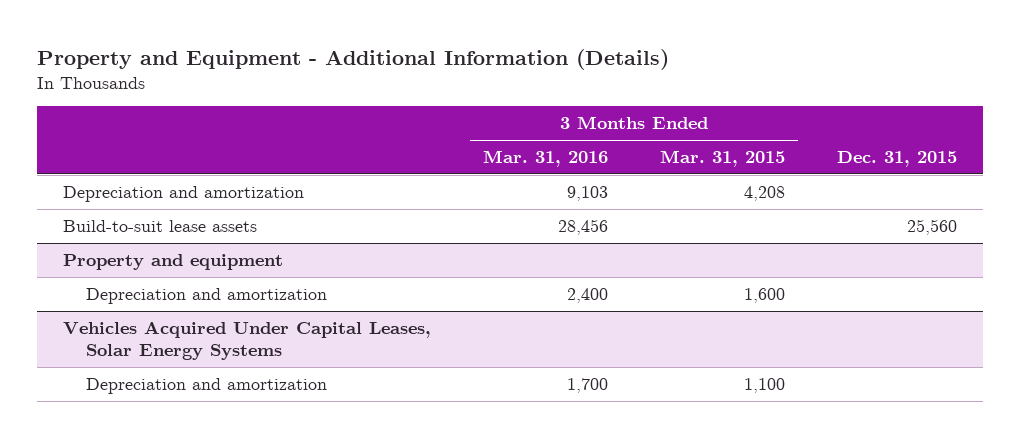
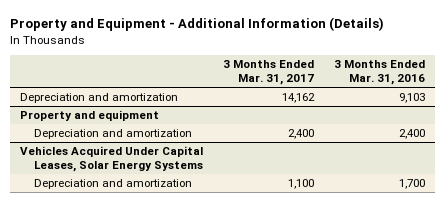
[659,150,785,168] Mar. 31, 2015 -> none
[836,151,957,168] Dec. 31, 2015 -> none
none -> [223,60,315,86] 3 Months Ended Mar. 31, 2017
[63,220,258,233] Build-to-suit lease assets -> none

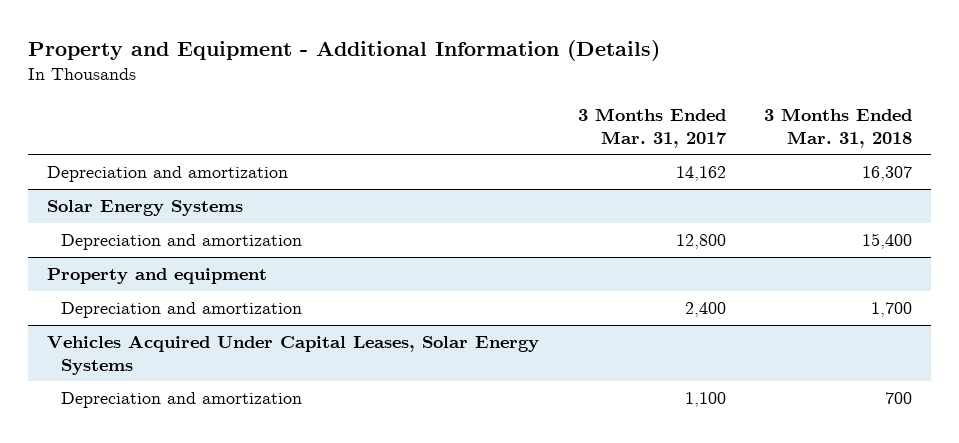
[334,60,426,86] 3 Months Ended Mar. 31, 2016 -> none
none -> [763,108,912,148] 3 Months Ended Mar. 31, 2018
none -> [47,200,244,217] Solar Energy Systems
none -> [61,234,303,251] Depreciation and amortization

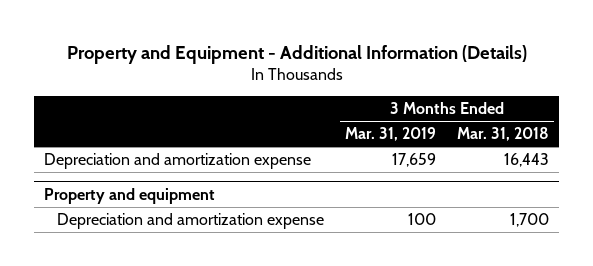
[577,108,727,148] 3 Months Ended Mar. 31, 2017 -> none
none -> [345,127,437,142] Mar. 31, 2019
[47,200,244,217] Solar Energy Systems -> none
[61,234,303,251] Depreciation and amortization -> none
[47,166,289,183] Depreciation and amortization -> [44,153,312,170] Depreciation and amortization expense
[861,166,912,182] 16,307 -> [503,153,549,168] 16,443
[47,335,540,375] Vehicles Acquired Under Capital Leases, Solar Energy Systems -> none
[61,392,303,409] Depreciation and amortization -> none
[61,302,303,319] Depreciation and amortization -> [57,213,325,230] Depreciation and amortization expense

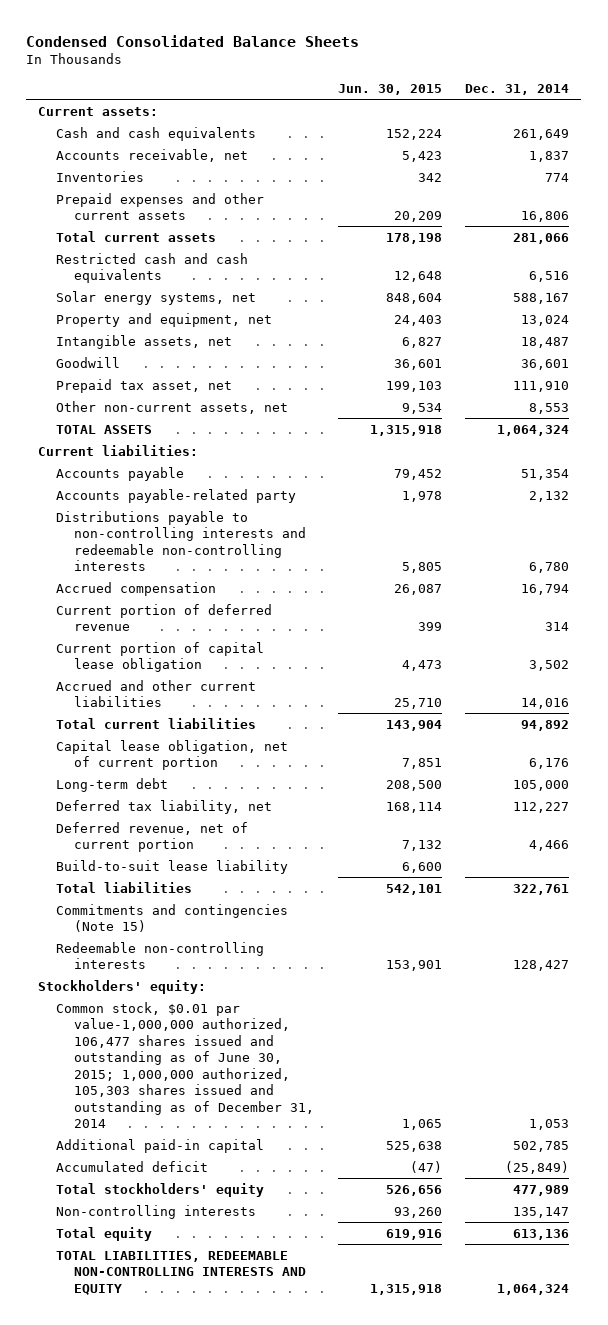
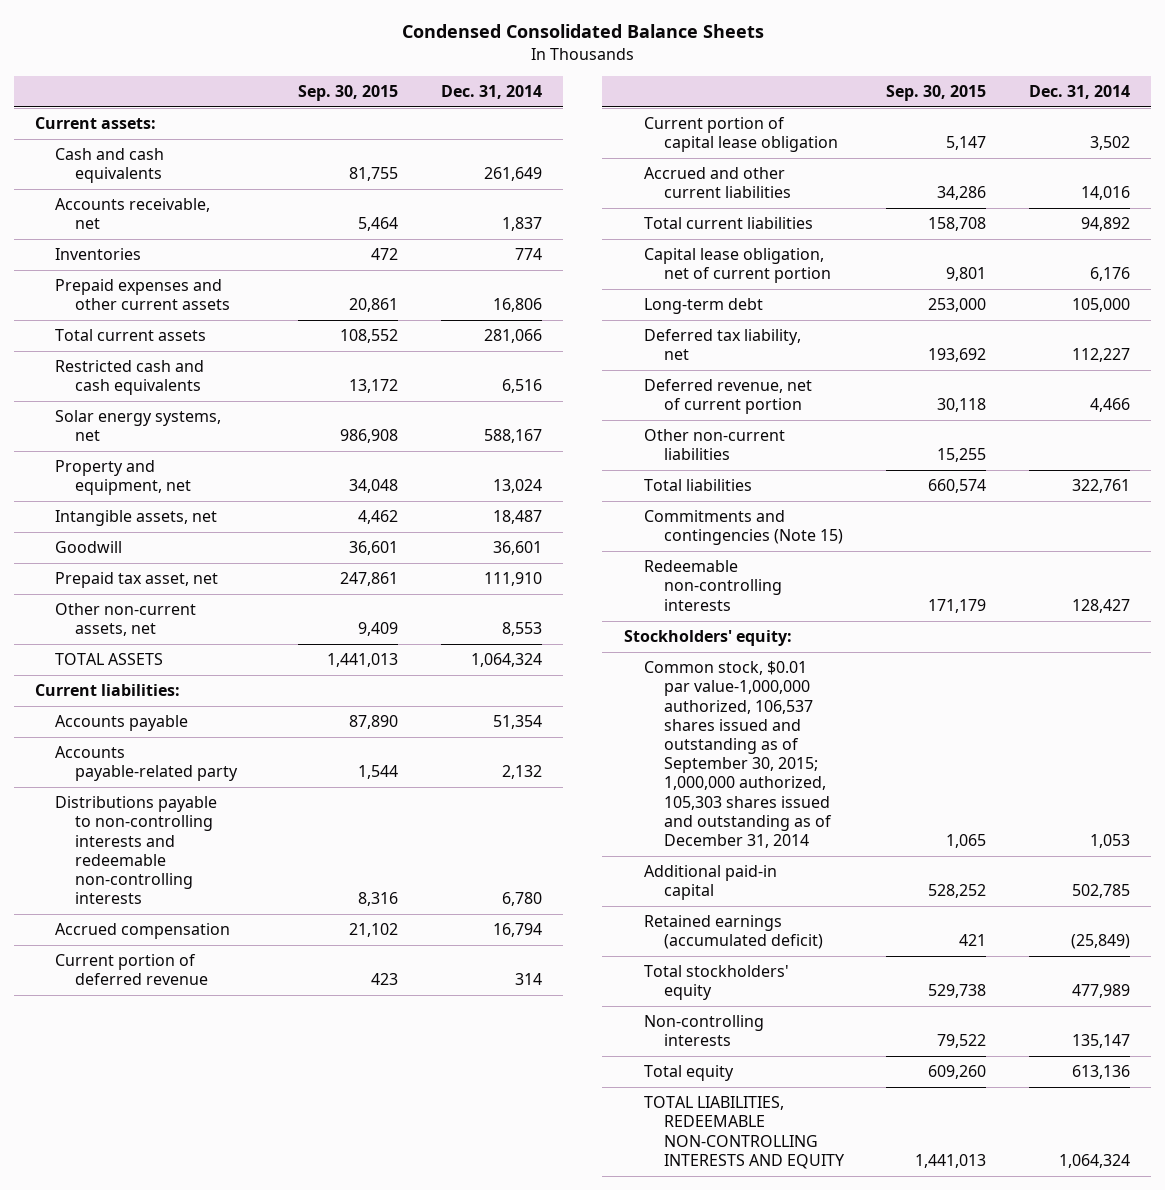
[337,84,442,96] Jun. 30, 2015 -> none
none -> [297,84,398,101] Sep. 30, 2015
[56,859,289,874] Build-to-suit lease liability -> none
none -> [643,429,785,461] Other non-current liabilities
[56,1001,315,1129] Common stock, $0.01 par value-1,000,000 authorized, 106,477 shares issued and outstanding as of June 30, 2015; 1,000,000 authorized, 105,303 shares issued and outstanding as of December 31, 2014 -> [643,661,832,848] Common stock, $0.01 par value-1,000,000 authorized, 106,537 shares issued and outstanding as of September 30, 2015; 1,000,000 authorized, 105,303 shares issued and outstanding as of December 31, 2014
[56,1160,209,1172] Accumulated deficit -> [643,915,823,950] Retained earnings (accumulated deficit)

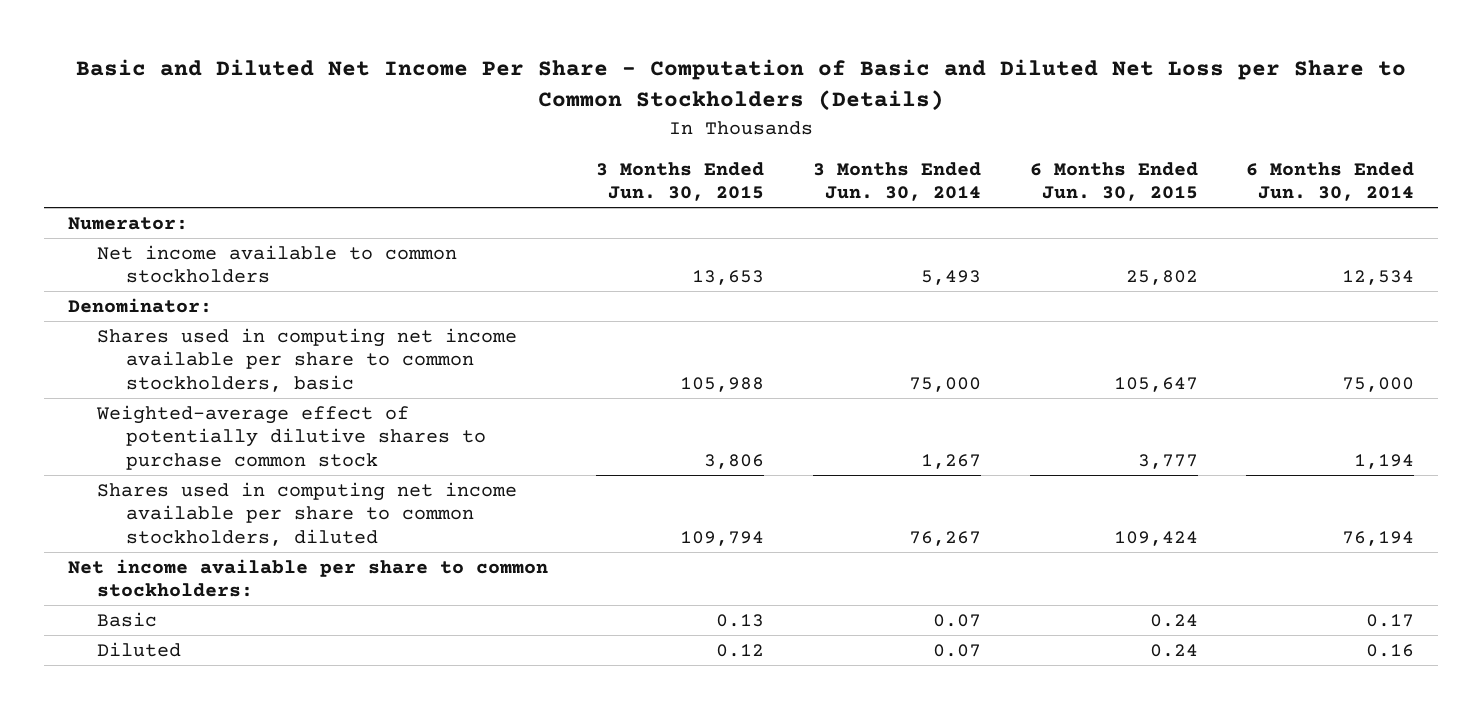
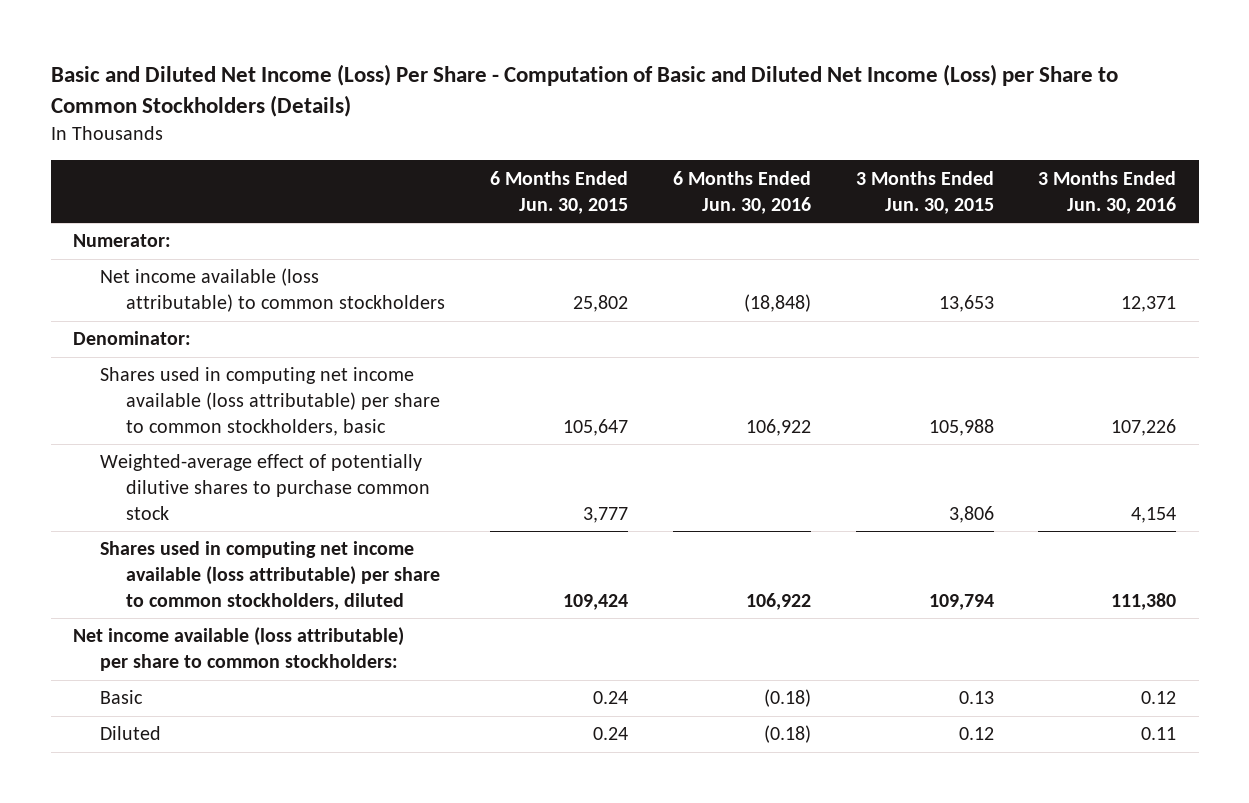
[75,58,1406,112] Basic and Diluted Net Income Per Share - Computation of Basic and Diluted Net Loss per Share to Common Stockholders (Details) -> [50,63,1118,118] Basic and Diluted Net Income (Loss) Per Share - Computation of Basic and Diluted Net Income (Loss) per Share to Common Stockholders (Details)
[812,161,981,202] 3 Months Ended Jun. 30, 2014 -> none
[1246,161,1415,202] 6 Months Ended Jun. 30, 2014 -> none
none -> [672,170,811,214] 6 Months Ended Jun. 30, 2016
none -> [1038,170,1177,214] 3 Months Ended Jun. 30, 2016
[97,244,458,284] Net income available to common stockholders -> [99,268,446,313] Net income available (loss attributable) to common stockholders
[97,327,518,393] Shares used in computing net income available per share to common stockholders, basic -> [99,367,441,437] Shares used in computing net income available (loss attributable) per share to common stockholders, basic
[97,481,518,547] Shares used in computing net income available per share to common stockholders, diluted -> [99,541,441,611] Shares used in computing net income available (loss attributable) per share to common stockholders, diluted
[67,558,548,598] Net income available per share to common stockholders: -> [73,627,405,672] Net income available (loss attributable) per share to common stockholders:

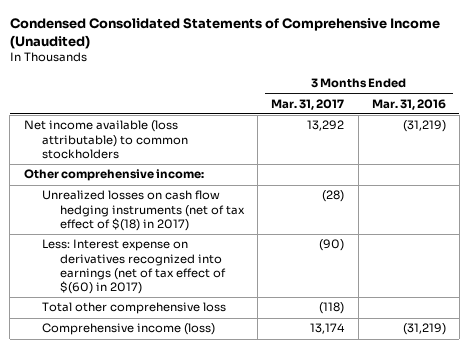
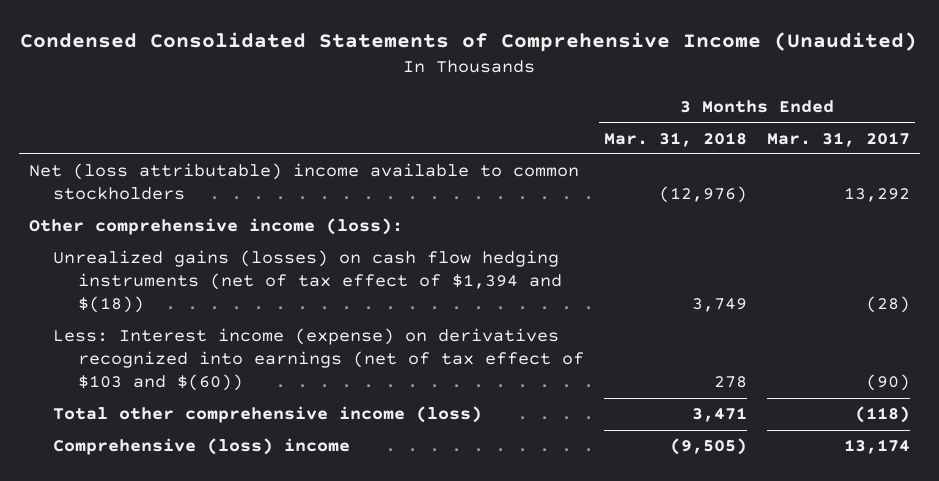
[371,98,446,110] Mar. 31, 2016 -> none
none -> [604,131,748,147] Mar. 31, 2018
[23,120,188,159] Net income available (loss attributable) to common stockholders -> [28,163,579,201] Net (loss attributable) income available to common stockholders
[23,169,204,182] Other comprehensive income: -> [28,218,403,236] Other comprehensive income (loss):
[41,190,246,231] Unrealized losses on cash flow hedging instruments (net of tax effect of $(18) in 2017) -> [53,250,563,314] Unrealized gains (losses) on cash flow hedging instruments (net of tax effect of $1,394 and $(18))
[41,239,227,294] Less: Interest expense on derivatives recognized into earnings (net of tax effect of $(60) in 2017) -> [53,328,585,392] Less: Interest income (expense) on derivatives recognized into earnings (net of tax effect of $103 and $(60))
[41,302,226,315] Total other comprehensive loss -> [53,406,483,424] Total other comprehensive income (loss)
[41,323,215,336] Comprehensive income (loss) -> [53,438,351,456] Comprehensive (loss) income

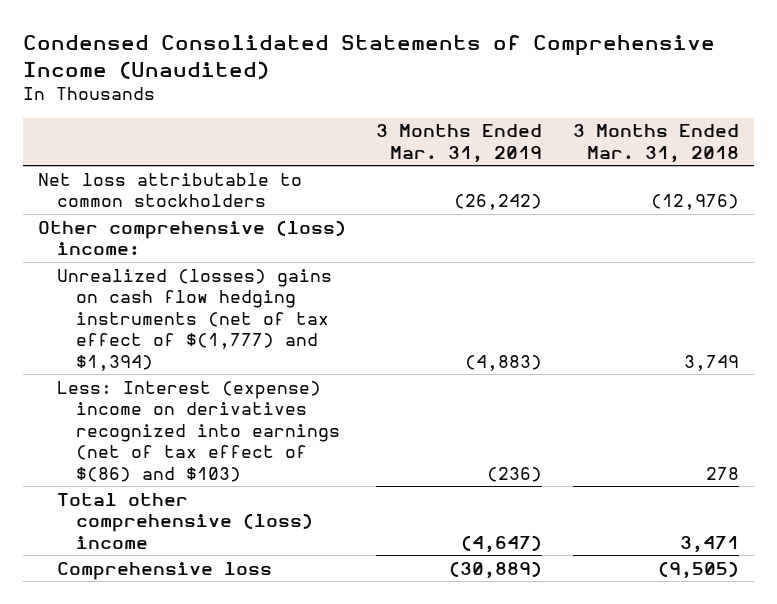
[767,131,911,147] Mar. 31, 2017 -> none
none -> [376,124,543,163] 3 Months Ended Mar. 31, 2019
[28,163,579,201] Net (loss attributable) income available to common stockholders -> [38,172,303,208] Net loss attributable to common stockholders
[28,218,403,236] Other comprehensive income (loss): -> [38,219,347,256] Other comprehensive (loss) income:
[53,250,563,314] Unrealized gains (losses) on cash flow hedging instruments (net of tax effect of $1,394 and $(18)) -> [57,268,333,371] Unrealized (losses) gains on cash flow hedging instruments (net of tax effect of $(1,777) and $1,394)
[53,328,585,392] Less: Interest income (expense) on derivatives recognized into earnings (net of tax effect of $103 and $(60)) -> [57,380,340,482] Less: Interest (expense) income on derivatives recognized into earnings (net of tax effect of $(86) and $103)
[53,406,483,424] Total other comprehensive income (loss) -> [57,492,313,549] Total other comprehensive (loss) income
[53,438,351,456] Comprehensive (loss) income -> [57,561,273,580] Comprehensive loss

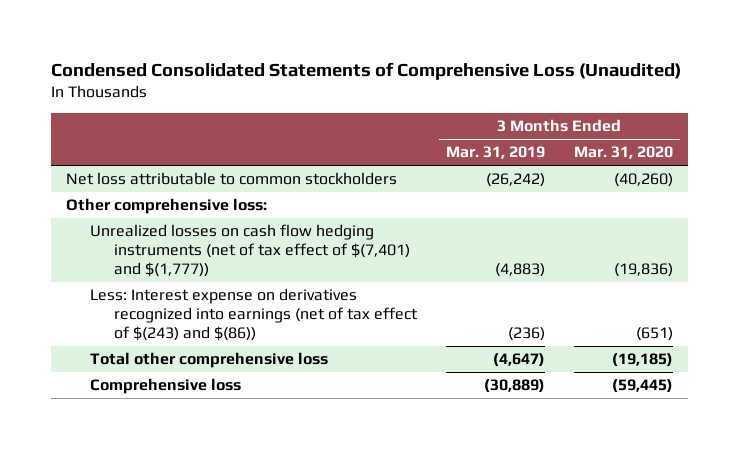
[22,34,715,79] Condensed Consolidated Statements of Comprehensive Income (Unaudited) -> [50,61,681,80] Condensed Consolidated Statements of Comprehensive Loss (Unaudited)
[572,124,739,163] 3 Months Ended Mar. 31, 2018 -> none
none -> [574,146,674,160] Mar. 31, 2020
[38,219,347,256] Other comprehensive (loss) income: -> [65,198,267,215] Other comprehensive loss:
[57,268,333,371] Unrealized (losses) gains on cash flow hedging instruments (net of tax effect of $(1,777) and $1,394) -> [89,224,410,277] Unrealized losses on cash flow hedging instruments (net of tax effect of $(7,401) and $(1,777))
[57,380,340,482] Less: Interest (expense) income on derivatives recognized into earnings (net of tax effect of $(86) and $103) -> [89,288,418,341] Less: Interest expense on derivatives recognized into earnings (net of tax effect of $(243) and $(86))
[57,492,313,549] Total other comprehensive (loss) income -> [89,352,328,369] Total other comprehensive loss

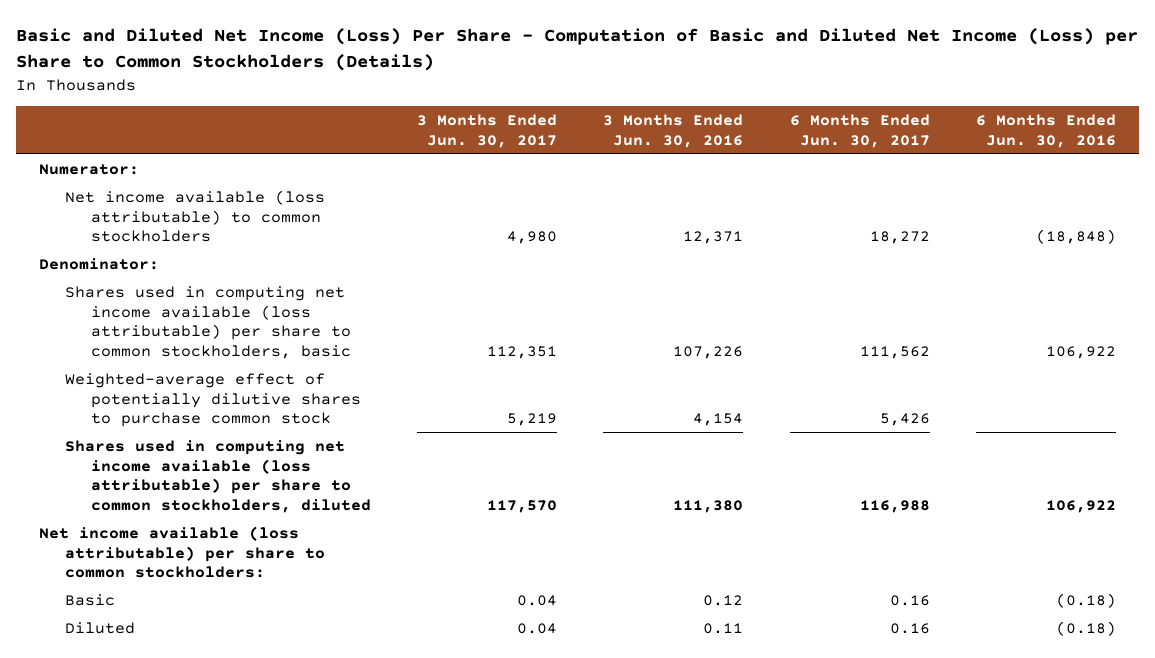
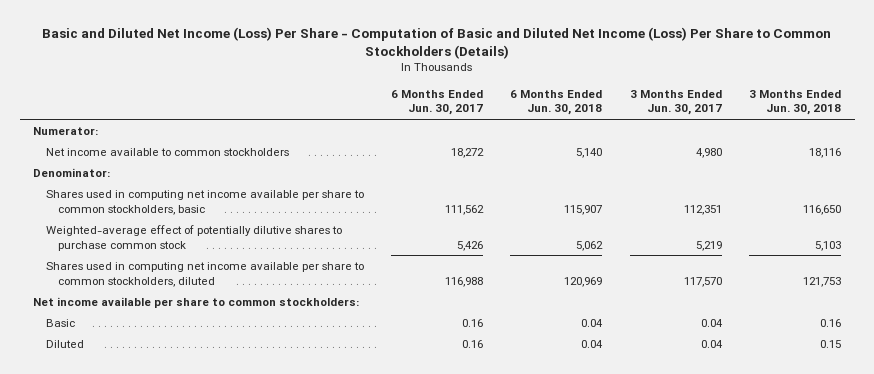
[15,28,1138,72] Basic and Diluted Net Income (Loss) Per Share - Computation of Basic and Diluted Net Income (Loss) per Share to Common Stockholders (Details) -> [42,26,832,59] Basic and Diluted Net Income (Loss) Per Share - Computation of Basic and Diluted Net Income (Loss) Per Share to Common Stockholders (Details)
[603,114,744,148] 3 Months Ended Jun. 30, 2016 -> none
[975,114,1116,148] 6 Months Ended Jun. 30, 2016 -> none
none -> [510,89,603,116] 6 Months Ended Jun. 30, 2018
none -> [748,89,841,116] 3 Months Ended Jun. 30, 2018
[64,189,325,243] Net income available (loss attributable) to common stockholders -> [45,147,289,156] Net income available to common stockholders
[64,285,351,359] Shares used in computing net income available (loss attributable) per share to common stockholders, basic -> [45,189,364,215] Shares used in computing net income available per share to common stockholders, basic
[64,439,371,513] Shares used in computing net income available (loss attributable) per share to common stockholders, diluted -> [45,261,364,287] Shares used in computing net income available per share to common stockholders, diluted
[38,525,325,579] Net income available (loss attributable) per share to common stockholders: -> [33,296,360,308] Net income available per share to common stockholders:

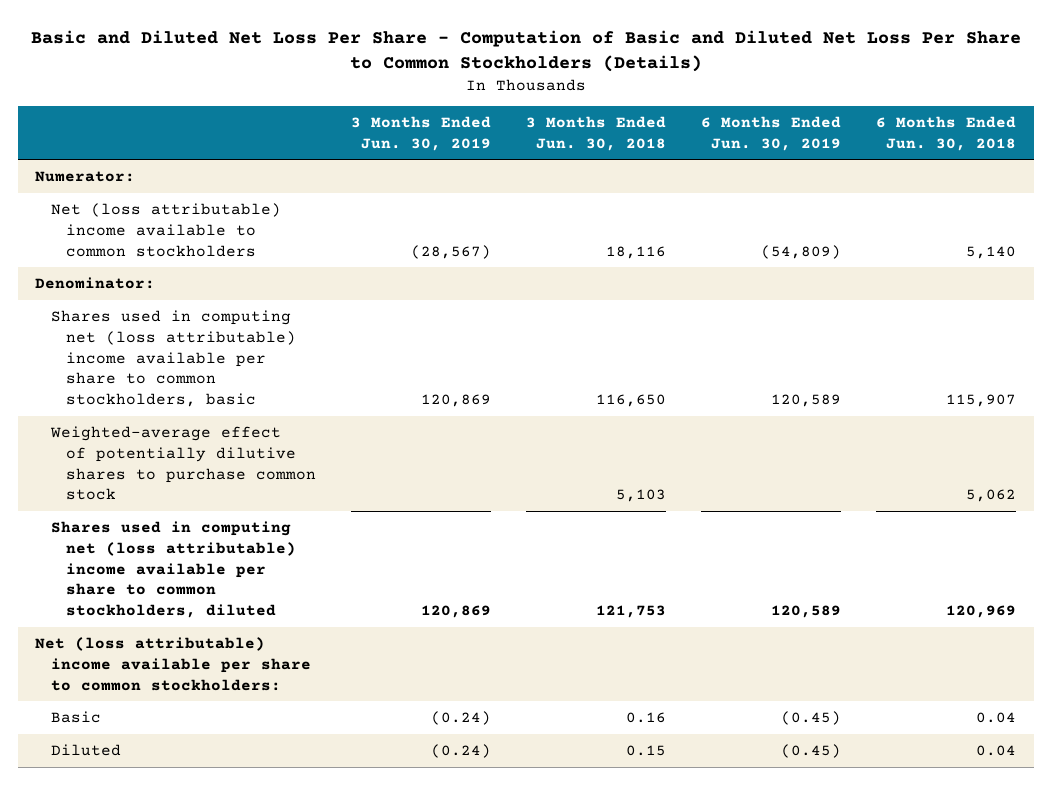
[42,26,832,59] Basic and Diluted Net Income (Loss) Per Share - Computation of Basic and Diluted Net Income (Loss) Per Share to Common Stockholders (Details) -> [30,29,1021,72] Basic and Diluted Net Loss Per Share - Computation of Basic and Diluted Net Loss Per Share to Common Stockholders (Details)
[391,89,484,116] 6 Months Ended Jun. 30, 2017 -> none
[629,89,722,116] 3 Months Ended Jun. 30, 2017 -> none
none -> [351,115,492,151] 3 Months Ended Jun. 30, 2019
none -> [701,115,842,151] 6 Months Ended Jun. 30, 2019
[45,147,289,156] Net income available to common stockholders -> [50,203,281,257] Net (loss attributable) income available to common stockholders
[45,189,364,215] Shares used in computing net income available per share to common stockholders, basic -> [50,310,297,408] Shares used in computing net (loss attributable) income available per share to common stockholders, basic
[45,261,364,287] Shares used in computing net income available per share to common stockholders, diluted -> [50,521,297,619] Shares used in computing net (loss attributable) income available per share to common stockholders, diluted
[33,296,360,308] Net income available per share to common stockholders: -> [35,637,311,691] Net (loss attributable) income available per share to common stockholders:

